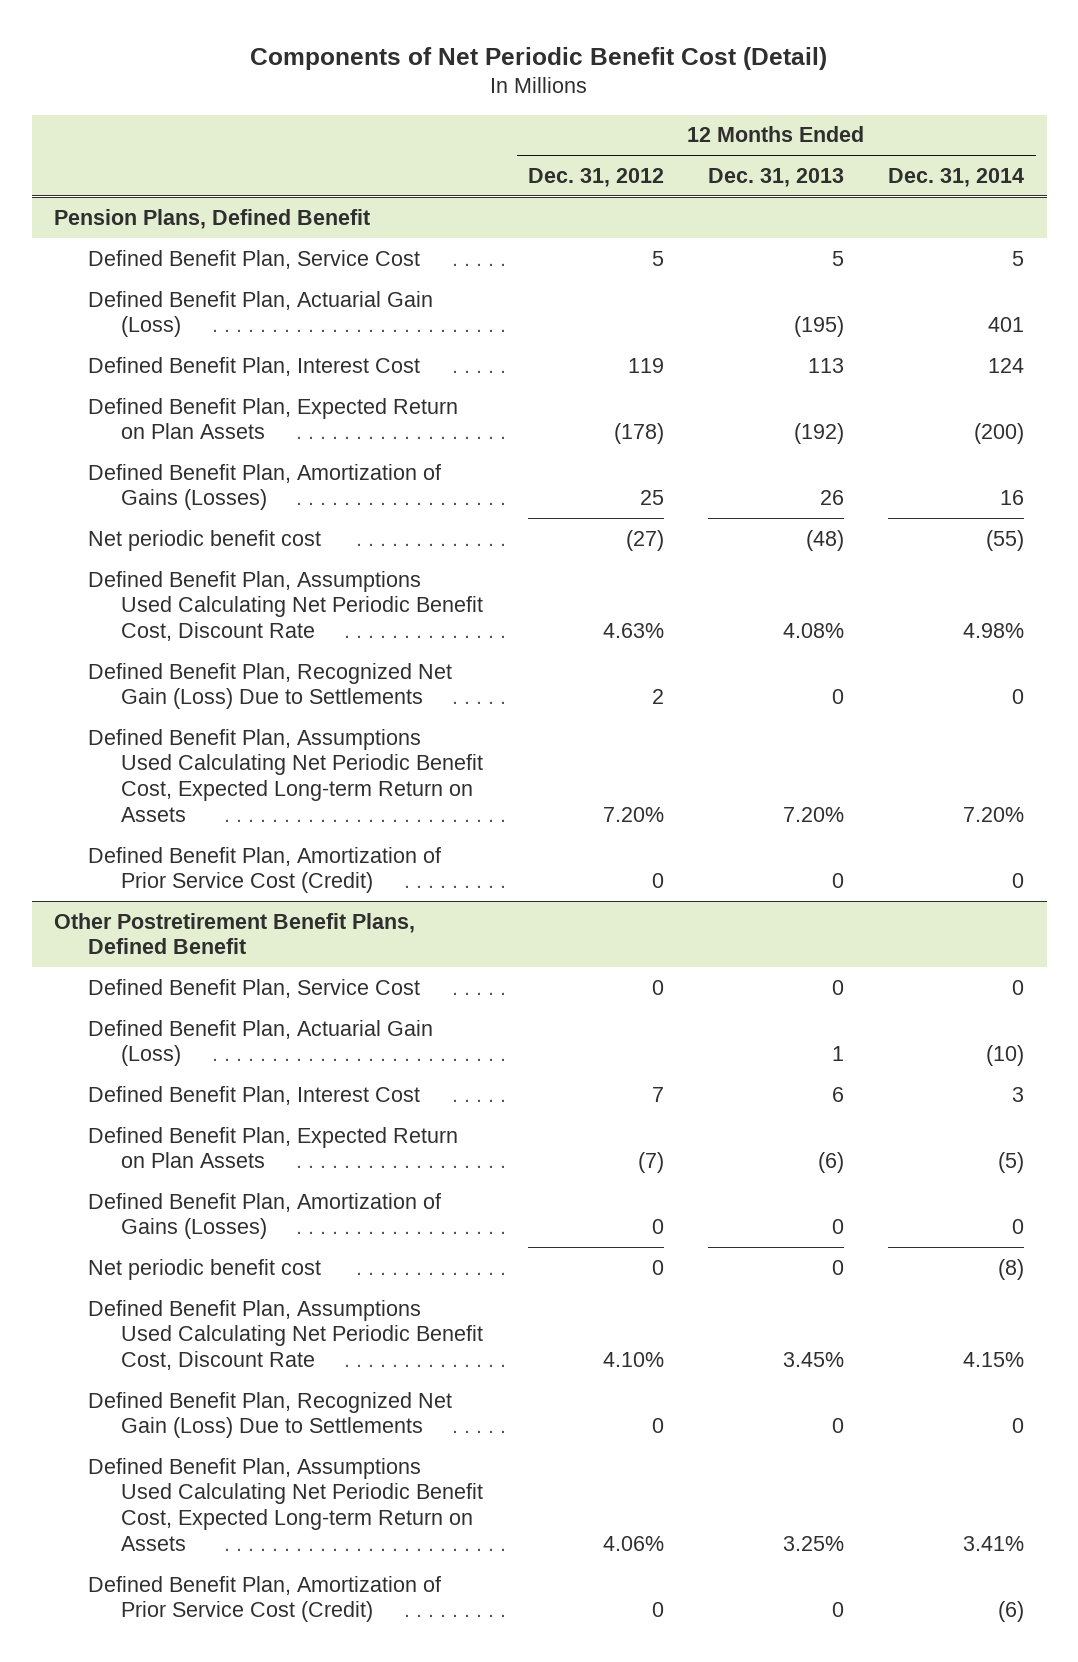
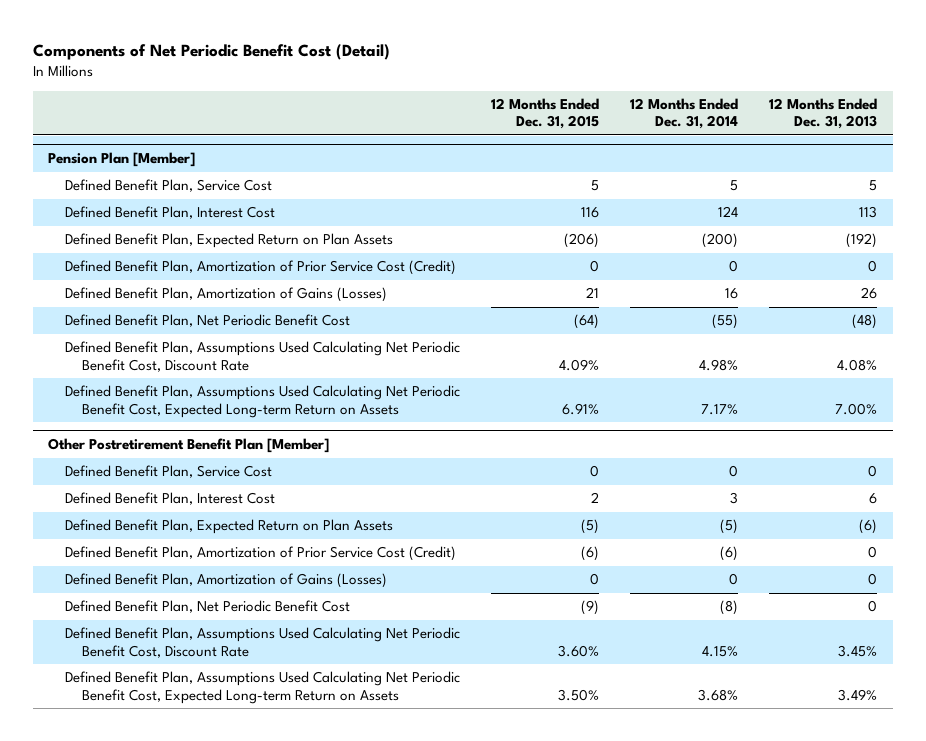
[527,167,664,187] Dec. 31, 2012 -> none
none -> [491,97,600,130] 12 Months Ended Dec. 31, 2015
[53,208,370,229] Pension Plans, Defined Benefit -> [48,151,196,167] Pension Plan [Member]
[87,290,433,338] Defined Benefit Plan, Actuarial Gain (Loss) -> none
none -> [65,260,457,276] Defined Benefit Plan, Amortization of Prior Service Cost (Credit)
[87,529,321,551] Net periodic benefit cost -> [65,314,351,328] Defined Benefit Plan, Net Periodic Benefit Cost
[87,662,452,710] Defined Benefit Plan, Recognized Net Gain (Loss) Due to Settlements -> none
[87,846,441,894] Defined Benefit Plan, Amortization of Prior Service Cost (Credit) -> none
[783,807,845,823] 7.20% -> [835,402,878,415] 7.00%
[963,807,1025,823] 7.20% -> [701,403,739,415] 7.17%
[53,912,415,955] Other Postretirement Benefit Plans, Defined Benefit -> [48,437,330,453] Other Postretirement Benefit Plan [Member]
[87,1019,433,1067] Defined Benefit Plan, Actuarial Gain (Loss) -> none
none -> [65,546,457,562] Defined Benefit Plan, Amortization of Prior Service Cost (Credit)
[87,1258,321,1280] Net periodic benefit cost -> [65,600,351,614] Defined Benefit Plan, Net Periodic Benefit Cost
[87,1391,452,1439] Defined Benefit Plan, Recognized Net Gain (Loss) Due to Settlements -> none
[87,1575,441,1623] Defined Benefit Plan, Amortization of Prior Service Cost (Credit) -> none
[783,1536,845,1552] 3.25% -> [838,688,878,701] 3.49%
[963,1536,1025,1552] 3.41% -> [698,688,739,701] 3.68%

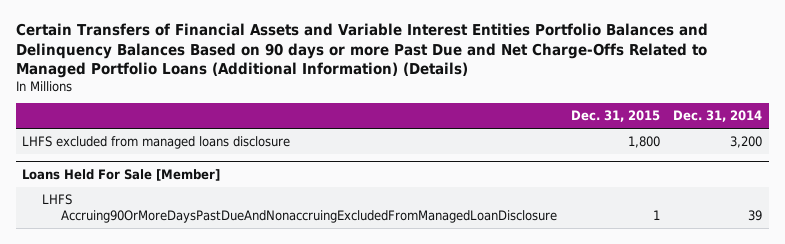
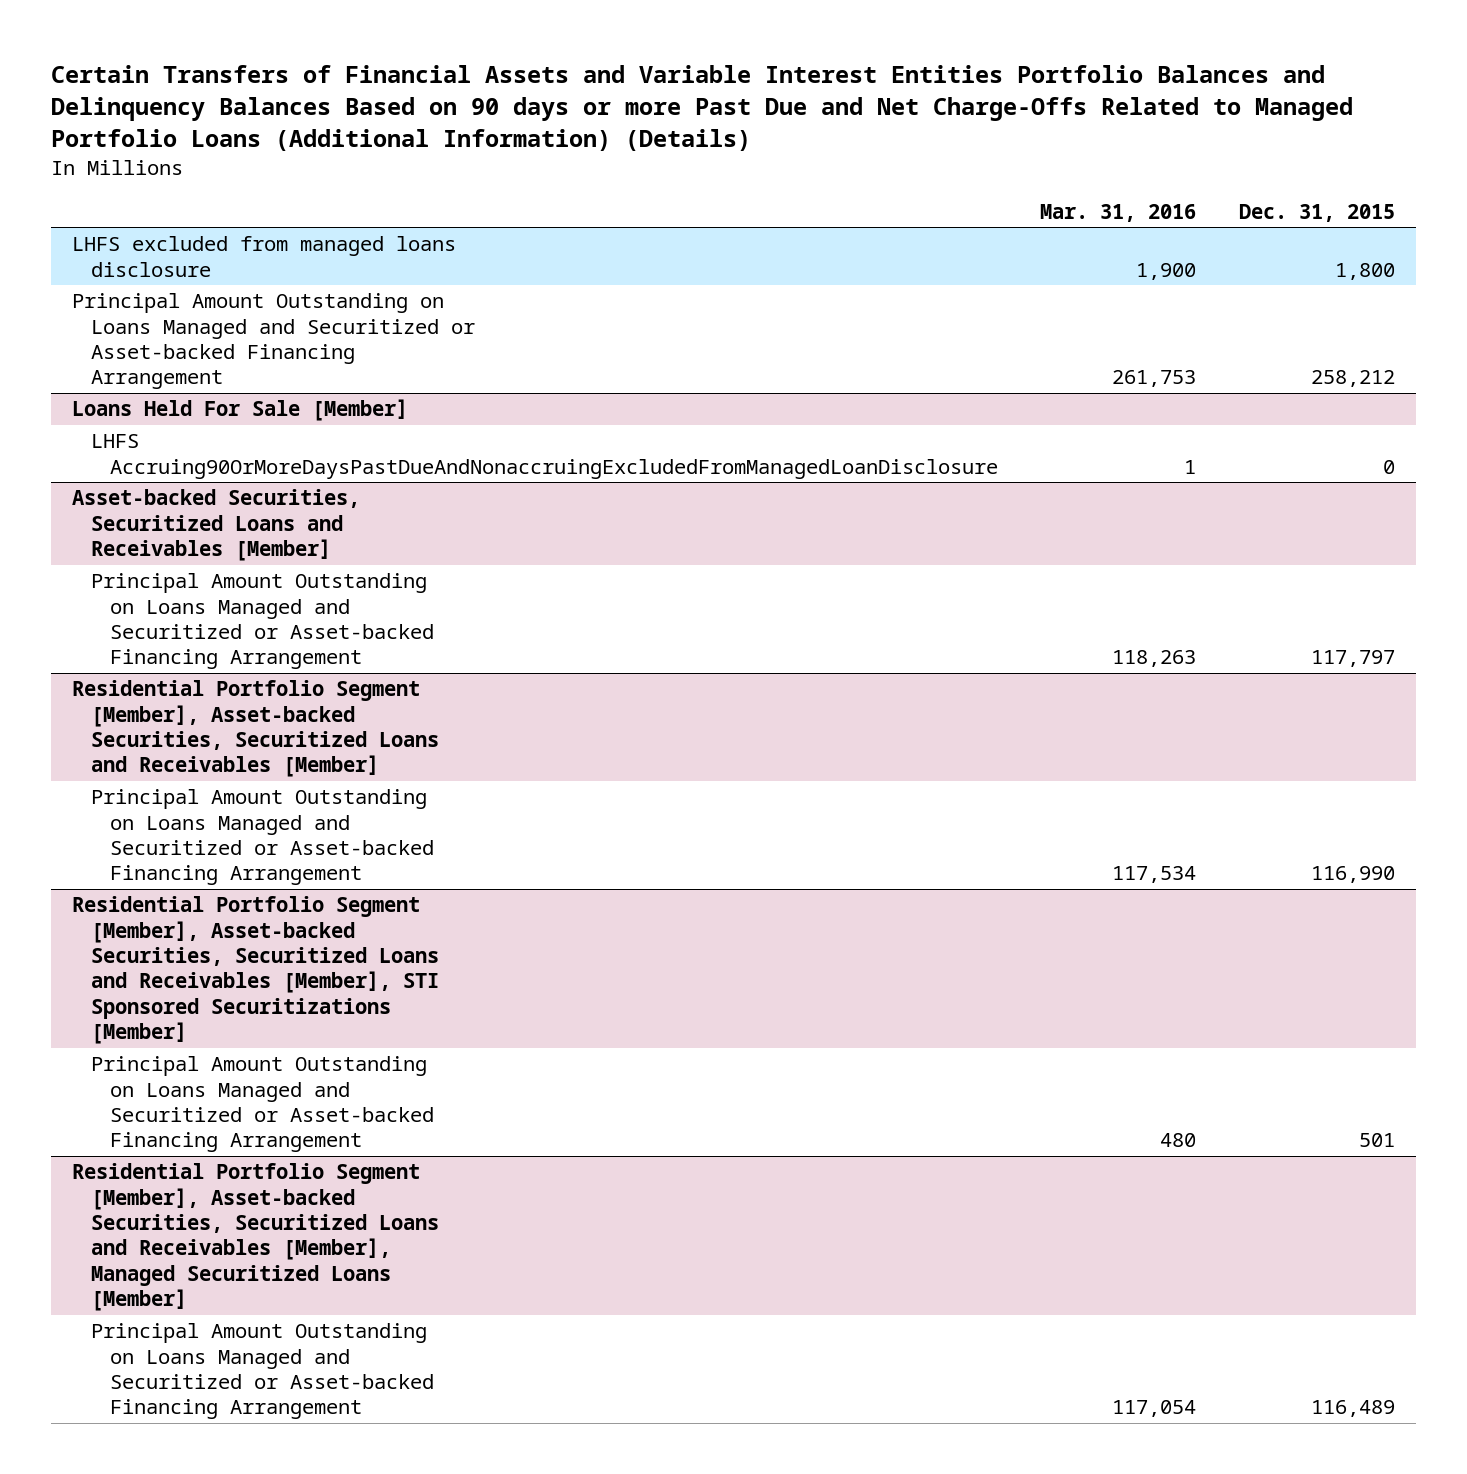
[673,110,763,123] Dec. 31, 2014 -> none
none -> [1040,203,1197,222] Mar. 31, 2016
none -> [72,293,476,390] Principal Amount Outstanding on Loans Managed and Securitized or Asset-backed Financing Arrangement
[652,209,660,220] 1 -> [1382,459,1395,474] 0
none -> [72,489,361,562] Asset-backed Securities, Securitized Loans and Receivables [Member]
none -> [91,573,434,670] Principal Amount Outstanding on Loans Managed and Securitized or Asset-backed Financing Arrangement
none -> [72,680,440,778] Residential Portfolio Segment [Member], Asset-backed Securities, Securitized Loans and Receivables [Member]
none -> [91,789,434,886] Principal Amount Outstanding on Loans Managed and Securitized or Asset-backed Financing Arrangement
none -> [72,896,440,1045] Residential Portfolio Segment [Member], Asset-backed Securities, Securitized Loans and Receivables [Member], STI Sponsored Securitizations [Member]
none -> [91,1056,434,1153] Principal Amount Outstanding on Loans Managed and Securitized or Asset-backed Financing Arrangement
none -> [72,1163,440,1312] Residential Portfolio Segment [Member], Asset-backed Securities, Securitized Loans and Receivables [Member], Managed Securitized Loans [Member]
none -> [91,1323,434,1420] Principal Amount Outstanding on Loans Managed and Securitized or Asset-backed Financing Arrangement

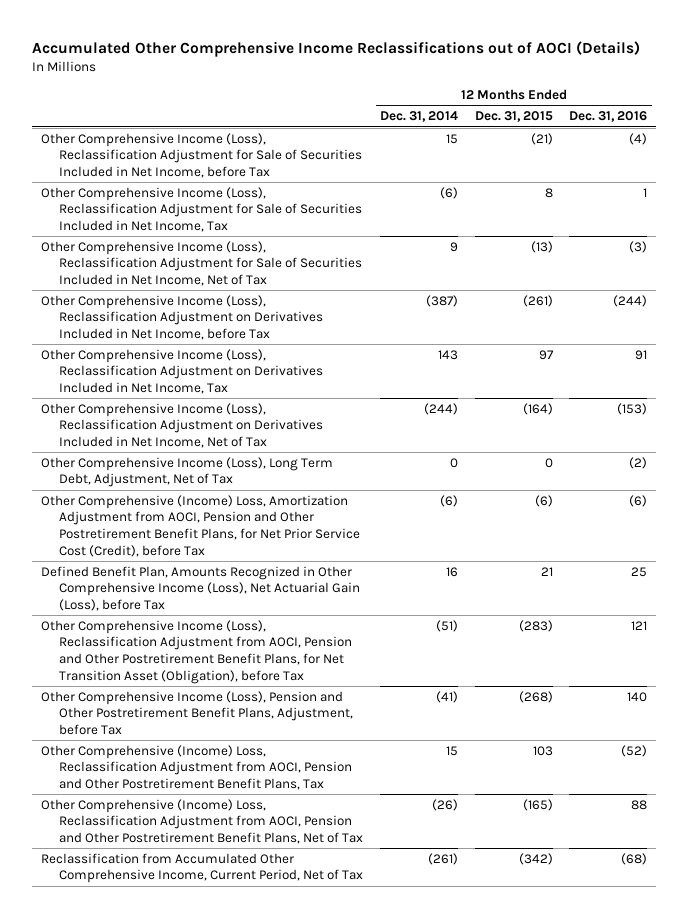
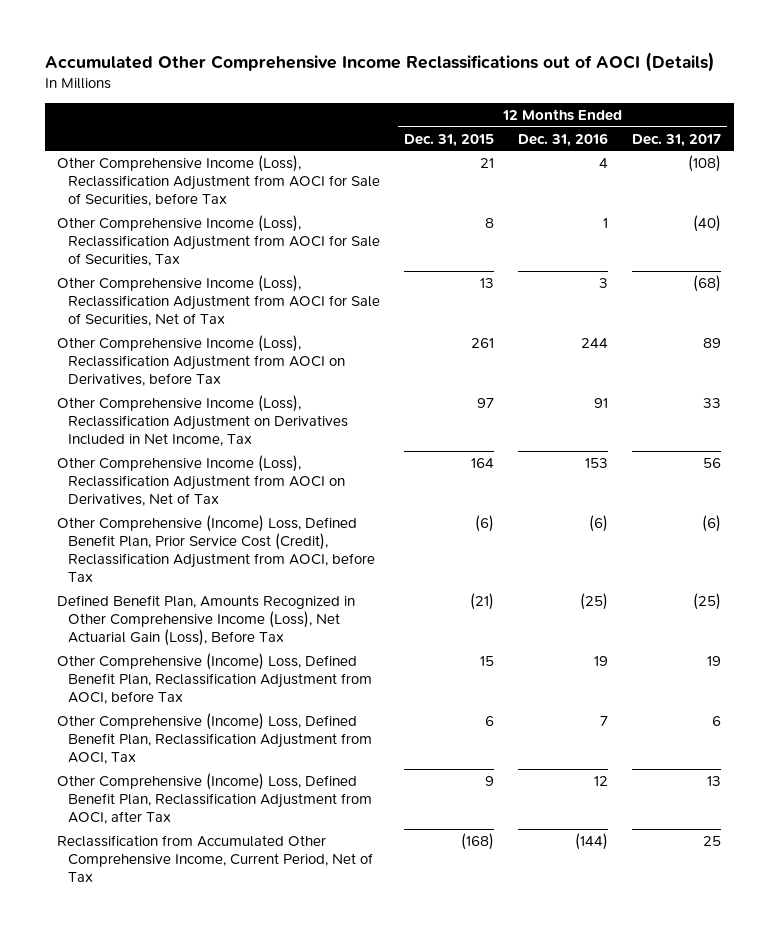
[379,111,458,123] Dec. 31, 2014 -> none
none -> [632,133,722,147] Dec. 31, 2017
[40,132,363,178] Other Comprehensive Income (Loss), Reclassification Adjustment for Sale of Securities Included in Net Income, before Tax -> [56,154,380,206] Other Comprehensive Income (Loss), Reclassification Adjustment from AOCI for Sale of Securities, before Tax
[530,132,553,145] (21) -> [479,157,494,168] 21
[629,132,648,145] (4) -> [599,157,609,168] 4
[40,186,363,232] Other Comprehensive Income (Loss), Reclassification Adjustment for Sale of Securities Included in Net Income, Tax -> [56,214,380,266] Other Comprehensive Income (Loss), Reclassification Adjustment from AOCI for Sale of Securities, Tax
[40,240,363,286] Other Comprehensive Income (Loss), Reclassification Adjustment for Sale of Securities Included in Net Income, Net of Tax -> [56,274,380,326] Other Comprehensive Income (Loss), Reclassification Adjustment from AOCI for Sale of Securities, Net of Tax
[530,240,553,253] (13) -> [479,277,494,288] 13
[629,240,648,253] (3) -> [599,277,609,288] 3
[40,294,324,340] Other Comprehensive Income (Loss), Reclassification Adjustment on Derivatives Included in Net Income, before Tax -> [56,334,345,386] Other Comprehensive Income (Loss), Reclassification Adjustment from AOCI on Derivatives, before Tax
[522,294,553,307] (261) -> [470,337,494,348] 261
[613,294,648,307] (244) -> [581,337,609,348] 244
[40,456,333,488] Other Comprehensive Income (Loss), Long Term Debt, Adjustment, Net of Tax -> none
[40,619,353,684] Other Comprehensive Income (Loss), Reclassification Adjustment from AOCI, Pension and Other Postretirement Benefit Plans, for Net Transition Asset (Obligation), before Tax -> none
[40,402,324,448] Other Comprehensive Income (Loss), Reclassification Adjustment on Derivatives Included in Net Income, Net of Tax -> [56,454,345,506] Other Comprehensive Income (Loss), Reclassification Adjustment from AOCI on Derivatives, Net of Tax
[522,402,553,415] (164) -> [470,457,494,468] 164
[617,402,648,415] (153) -> [585,457,609,468] 153
[40,494,361,557] Other Comprehensive (Income) Loss, Amortization Adjustment from AOCI, Pension and Other Postretirement Benefit Plans, for Net Prior Service Cost (Credit), before Tax -> [56,514,375,582] Other Comprehensive (Income) Loss, Defined Benefit Plan, Prior Service Cost (Credit), Reclassification Adjustment from AOCI, before Tax
[40,565,361,611] Defined Benefit Plan, Amounts Recognized in Other Comprehensive Income (Loss), Net Actuarial Gain (Loss), before Tax -> [56,594,355,646] Defined Benefit Plan, Amounts Recognized in Other Comprehensive Income (Loss), Net Actuarial Gain (Loss), Before Tax
[540,566,553,576] 21 -> [469,592,494,610] (21)
[631,566,648,577] 25 -> [580,592,609,610] (25)
[40,690,354,735] Other Comprehensive Income (Loss), Pension and Other Postretirement Benefit Plans, Adjustment, before Tax -> [56,652,372,704] Other Comprehensive (Income) Loss, Defined Benefit Plan, Reclassification Adjustment from AOCI, before Tax
[518,690,553,703] (268) -> [479,655,494,666] 15
[627,691,648,702] 140 -> [594,655,609,666] 19
[40,744,353,790] Other Comprehensive (Income) Loss, Reclassification Adjustment from AOCI, Pension and Other Postretirement Benefit Plans, Tax -> [56,712,372,764] Other Comprehensive (Income) Loss, Defined Benefit Plan, Reclassification Adjustment from AOCI, Tax
[532,745,553,756] 103 -> [484,715,494,726] 6
[621,744,648,757] (52) -> [600,715,609,726] 7
[40,798,364,844] Other Comprehensive (Income) Loss, Reclassification Adjustment from AOCI, Pension and Other Postretirement Benefit Plans, Net of Tax -> [56,772,372,824] Other Comprehensive (Income) Loss, Defined Benefit Plan, Reclassification Adjustment from AOCI, after Tax
[522,798,553,811] (165) -> [484,775,494,786] 9
[631,799,648,810] 88 -> [594,775,609,786] 12
[518,852,553,865] (342) -> [460,832,494,850] (168)
[621,852,648,865] (68) -> [575,832,609,850] (144)

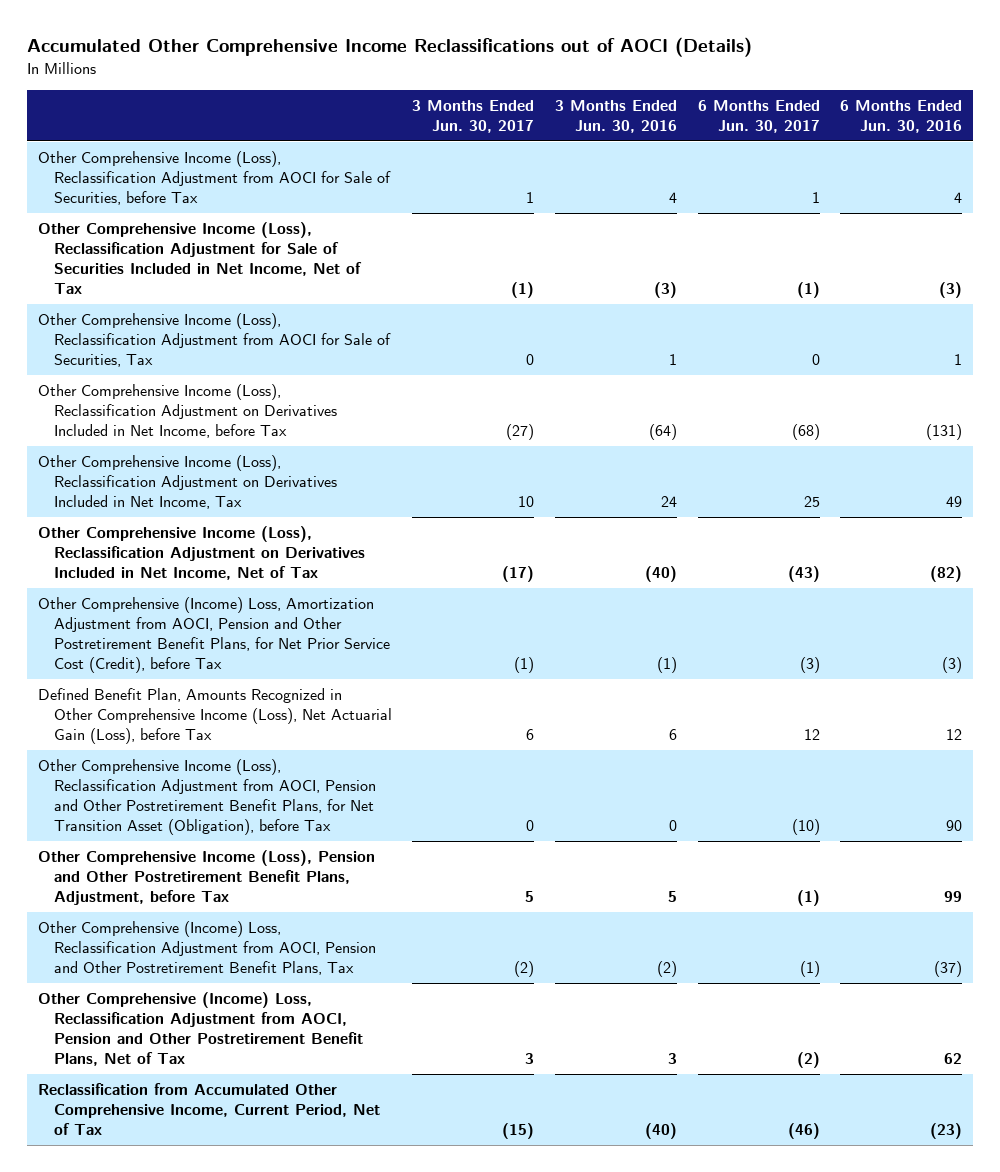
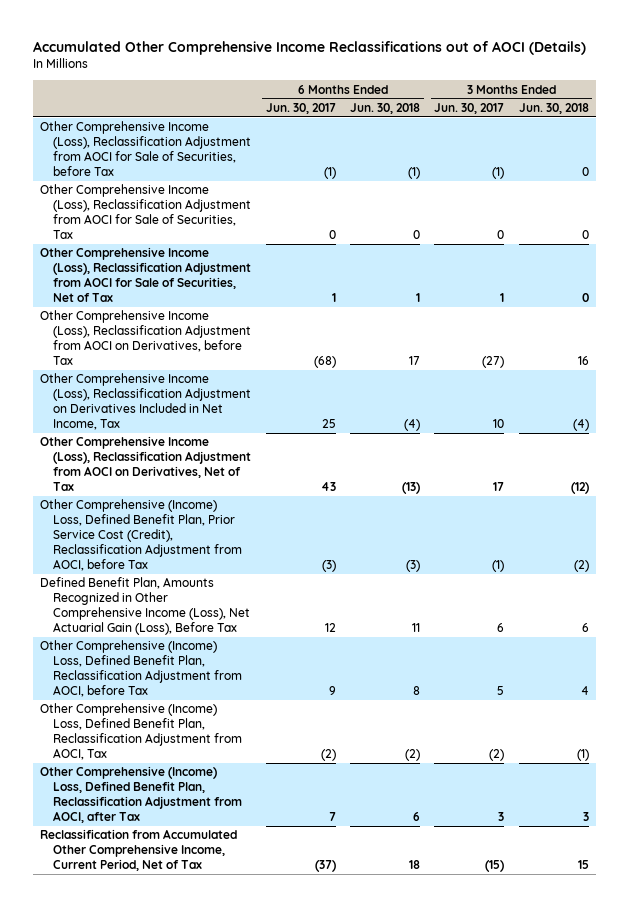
[555,100,678,134] 3 Months Ended Jun. 30, 2016 -> none
[840,100,963,134] 6 Months Ended Jun. 30, 2016 -> none
none -> [350,102,421,114] Jun. 30, 2018
none -> [518,102,589,114] Jun. 30, 2018
[37,222,362,295] Other Comprehensive Income (Loss), Reclassification Adjustment for Sale of Securities Included in Net Income, Net of Tax -> none
[526,192,535,204] 1 -> [492,167,505,180] (1)
[811,192,820,204] 1 -> [323,167,336,180] (1)
none -> [40,247,252,303] Other Comprehensive Income (Loss), Reclassification Adjustment from AOCI for Sale of Securities, Net of Tax
[37,384,337,439] Other Comprehensive Income (Loss), Reclassification Adjustment on Derivatives Included in Net Income, before Tax -> [40,310,252,366] Other Comprehensive Income (Loss), Reclassification Adjustment from AOCI on Derivatives, before Tax
[37,759,376,836] Other Comprehensive Income (Loss), Reclassification Adjustment from AOCI, Pension and Other Postretirement Benefit Plans, for Net Transition Asset (Obligation), before Tax -> none
[37,526,365,581] Other Comprehensive Income (Loss), Reclassification Adjustment on Derivatives Included in Net Income, Net of Tax -> [40,436,252,492] Other Comprehensive Income (Loss), Reclassification Adjustment from AOCI on Derivatives, Net of Tax
[502,566,535,583] (17) -> [493,482,505,492] 17
[787,566,820,583] (43) -> [320,482,336,492] 43
[37,597,390,674] Other Comprehensive (Income) Loss, Amortization Adjustment from AOCI, Pension and Other Postretirement Benefit Plans, for Net Prior Service Cost (Credit), before Tax -> [40,499,243,571] Other Comprehensive (Income) Loss, Defined Benefit Plan, Prior Service Cost (Credit), Reclassification Adjustment from AOCI, before Tax
[37,688,392,745] Defined Benefit Plan, Amounts Recognized in Other Comprehensive Income (Loss), Net Actuarial Gain (Loss), before Tax -> [40,577,251,636] Defined Benefit Plan, Amounts Recognized in Other Comprehensive Income (Loss), Net Actuarial Gain (Loss), Before Tax
[37,850,375,906] Other Comprehensive Income (Loss), Pension and Other Postretirement Benefit Plans, Adjustment, before Tax -> [40,640,243,698] Other Comprehensive (Income) Loss, Defined Benefit Plan, Reclassification Adjustment from AOCI, before Tax
[796,890,820,907] (1) -> [328,686,336,696] 9
[37,921,376,976] Other Comprehensive (Income) Loss, Reclassification Adjustment from AOCI, Pension and Other Postretirement Benefit Plans, Tax -> [40,703,243,761] Other Comprehensive (Income) Loss, Defined Benefit Plan, Reclassification Adjustment from AOCI, Tax
[799,961,820,978] (1) -> [320,749,336,762] (2)
[37,992,363,1067] Other Comprehensive (Income) Loss, Reclassification Adjustment from AOCI, Pension and Other Postretirement Benefit Plans, Net of Tax -> [40,766,243,824] Other Comprehensive (Income) Loss, Defined Benefit Plan, Reclassification Adjustment from AOCI, after Tax
[796,1052,820,1069] (2) -> [328,812,336,822] 7
[787,1123,820,1140] (46) -> [314,860,336,873] (37)

